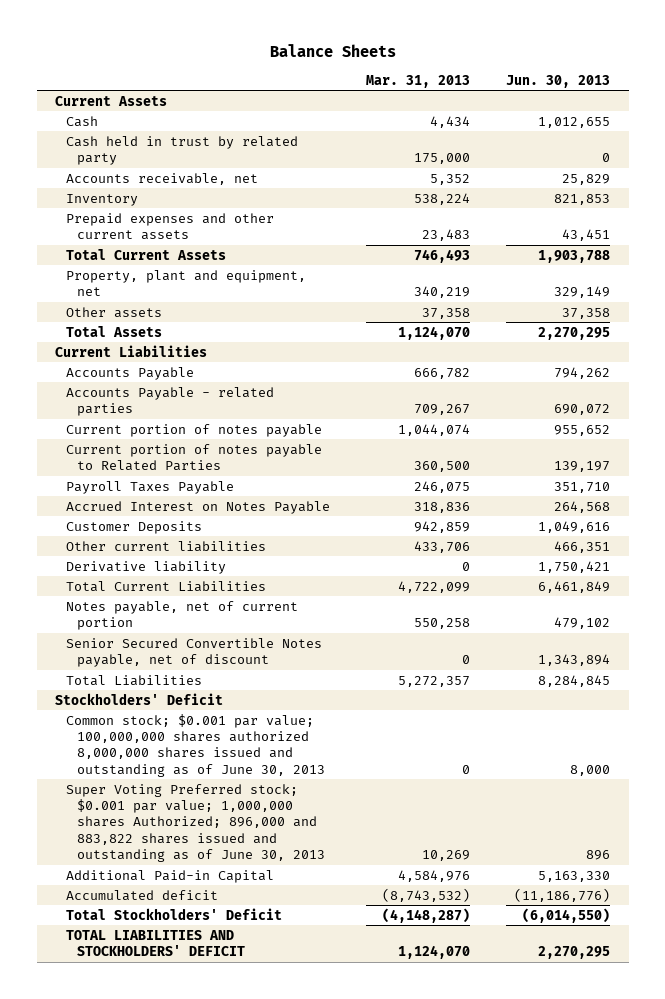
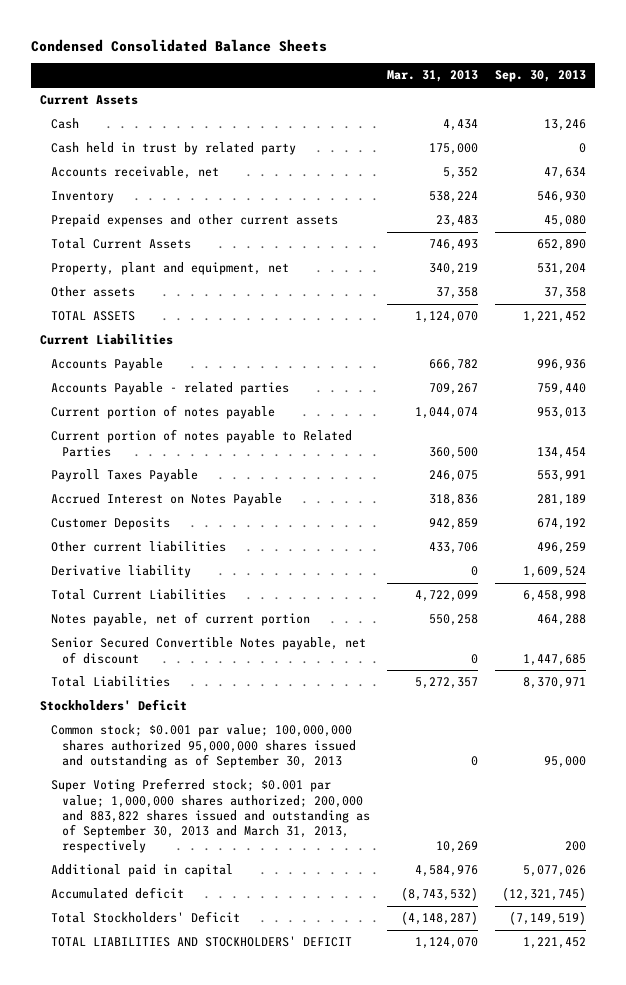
[269,43,396,57] Balance Sheets -> [31,38,328,52] Condensed Consolidated Balance Sheets
[506,74,611,88] Jun. 30, 2013 -> none
none -> [495,70,587,83] Sep. 30, 2013
[65,325,162,337] Total Assets -> [50,311,135,322] TOTAL ASSETS
[65,713,325,777] Common stock; $0.001 par value; 100,000,000 shares authorized 8,000,000 shares issued and outstanding as of June 30, 2013 -> [50,724,356,768] Common stock; $0.001 par value; 100,000,000 shares authorized 95,000,000 shares issued and outstanding as of September 30, 2013
[65,783,325,863] Super Voting Preferred stock; $0.001 par value; 1,000,000 shares Authorized; 896,000 and 883,822 shares issued and outstanding as of June 30, 2013 -> [50,778,370,854] Super Voting Preferred stock; $0.001 par value; 1,000,000 shares authorized; 200,000 and 883,822 shares issued and outstanding as of September 30, 2013 and March 31, 2013, respectively
[65,869,274,883] Additional Paid-in Capital -> [50,864,233,878] Additional paid in capital

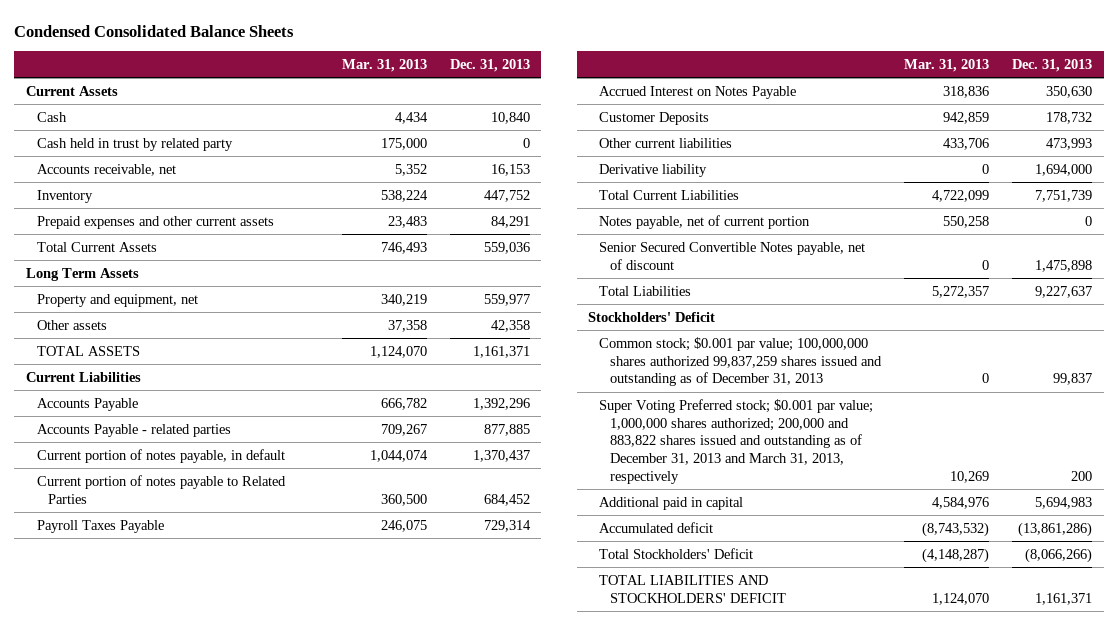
[495,70,587,83] Sep. 30, 2013 -> none
none -> [449,58,530,72] Dec. 31, 2013
none -> [25,267,139,281] Long Term Assets
[50,262,289,276] Property, plant and equipment, net -> [36,293,198,307] Property and equipment, net
[50,405,275,420] Current portion of notes payable -> [36,448,285,463] Current portion of notes payable, in default
[50,724,356,768] Common stock; $0.001 par value; 100,000,000 shares authorized 95,000,000 shares issued and outstanding as of September 30, 2013 -> [599,336,883,387] Common stock; $0.001 par value; 100,000,000 shares authorized 99,837,259 shares issued and outstanding as of December 31, 2013
[50,778,370,854] Super Voting Preferred stock; $0.001 par value; 1,000,000 shares authorized; 200,000 and 883,822 shares issued and outstanding as of September 30, 2013 and March 31, 2013, respectively -> [599,398,874,484] Super Voting Preferred stock; $0.001 par value; 1,000,000 shares authorized; 200,000 and 883,822 shares issued and outstanding as of December 31, 2013 and March 31, 2013, respectively

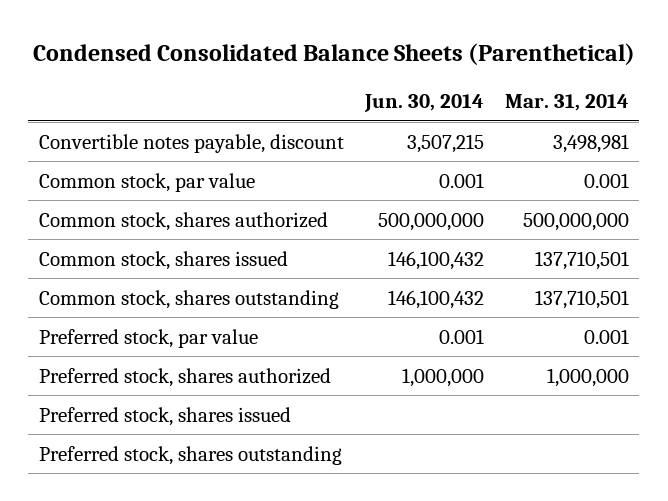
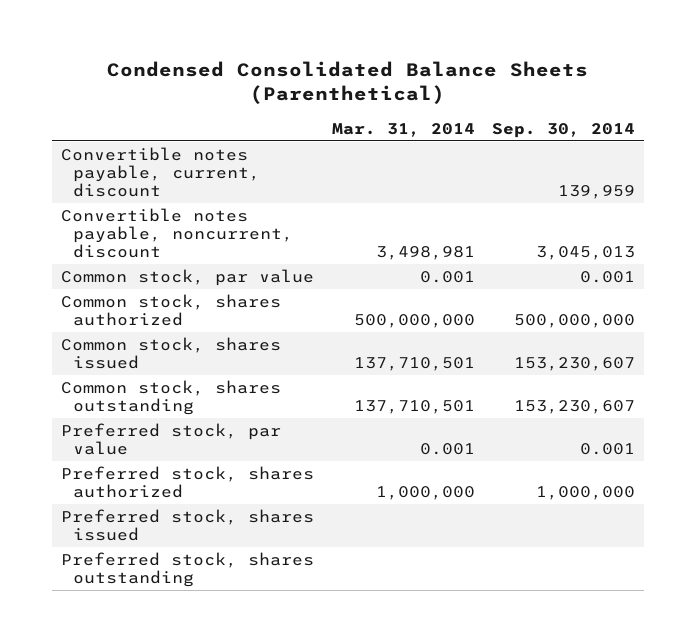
[363,94,484,113] Jun. 30, 2014 -> none
none -> [492,122,636,138] Sep. 30, 2014
none -> [61,146,260,198] Convertible notes payable, current, discount
[38,133,344,153] Convertible notes payable, discount -> [61,207,293,259] Convertible notes payable, noncurrent, discount

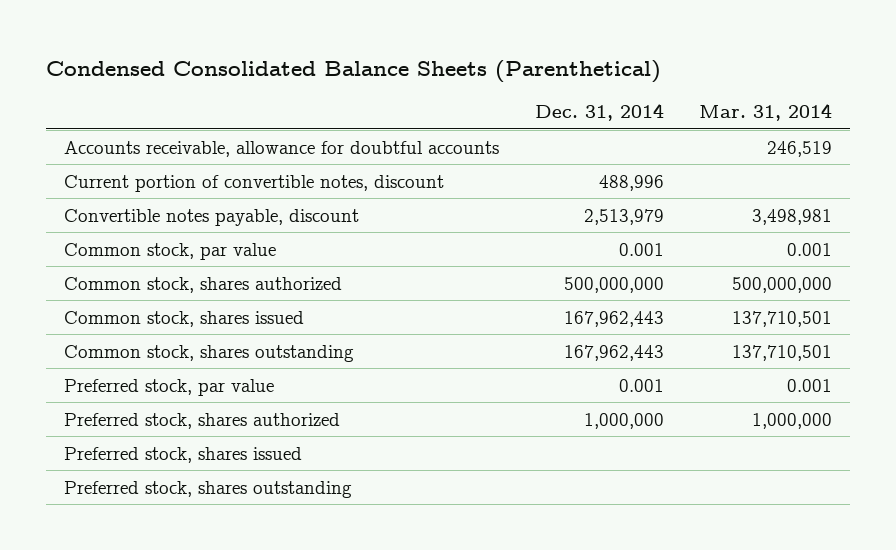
[492,122,636,138] Sep. 30, 2014 -> none
none -> [534,102,664,121] Dec. 31, 2014
none -> [64,140,500,157] Accounts receivable, allowance for doubtful accounts
[61,146,260,198] Convertible notes payable, current, discount -> [64,174,445,192] Current portion of convertible notes, discount
[61,207,293,259] Convertible notes payable, noncurrent, discount -> [64,208,360,226] Convertible notes payable, discount

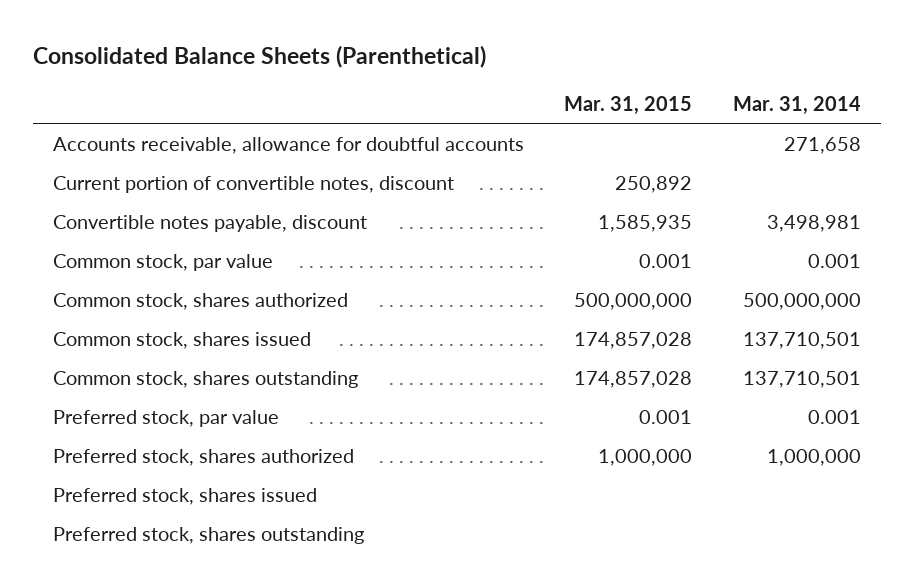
[46,59,662,83] Condensed Consolidated Balance Sheets (Parenthetical) -> [33,45,487,69] Consolidated Balance Sheets (Parenthetical)
[534,102,664,121] Dec. 31, 2014 -> none
none -> [564,95,693,115] Mar. 31, 2015
[767,140,833,157] 246,519 -> [783,136,861,154] 271,658

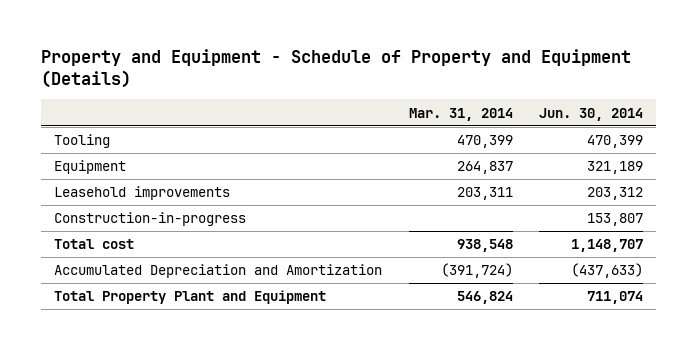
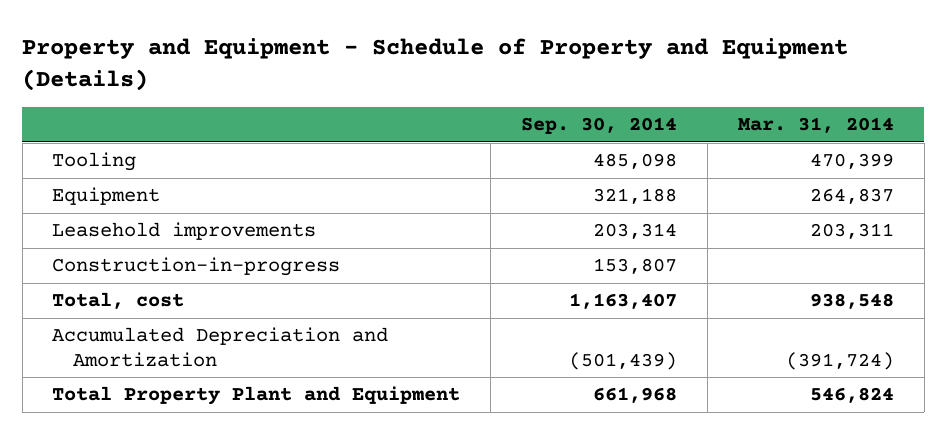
[539,107,644,121] Jun. 30, 2014 -> none
none -> [521,117,678,135] Sep. 30, 2014
[54,239,135,250] Total cost -> [52,292,185,310] Total, cost

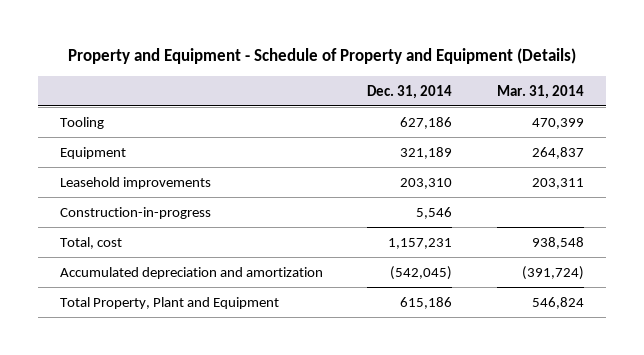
[521,117,678,135] Sep. 30, 2014 -> none
none -> [367,84,453,99] Dec. 31, 2014
[52,327,389,367] Accumulated Depreciation and Amortization -> [60,266,324,279] Accumulated depreciation and amortization
[52,386,461,406] Total Property Plant and Equipment -> [60,296,280,309] Total Property, Plant and Equipment

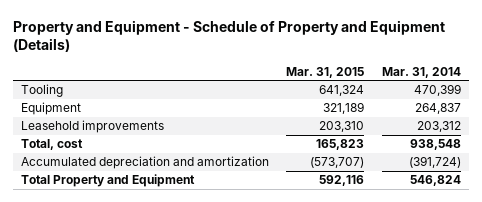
[367,84,453,99] Dec. 31, 2014 -> none
none -> [286,66,365,78] Mar. 31, 2015
[60,206,212,219] Construction-in-progress -> none
[531,177,584,189] 203,311 -> [416,121,461,133] 203,312
[60,296,280,309] Total Property, Plant and Equipment -> [21,174,196,188] Total Property and Equipment

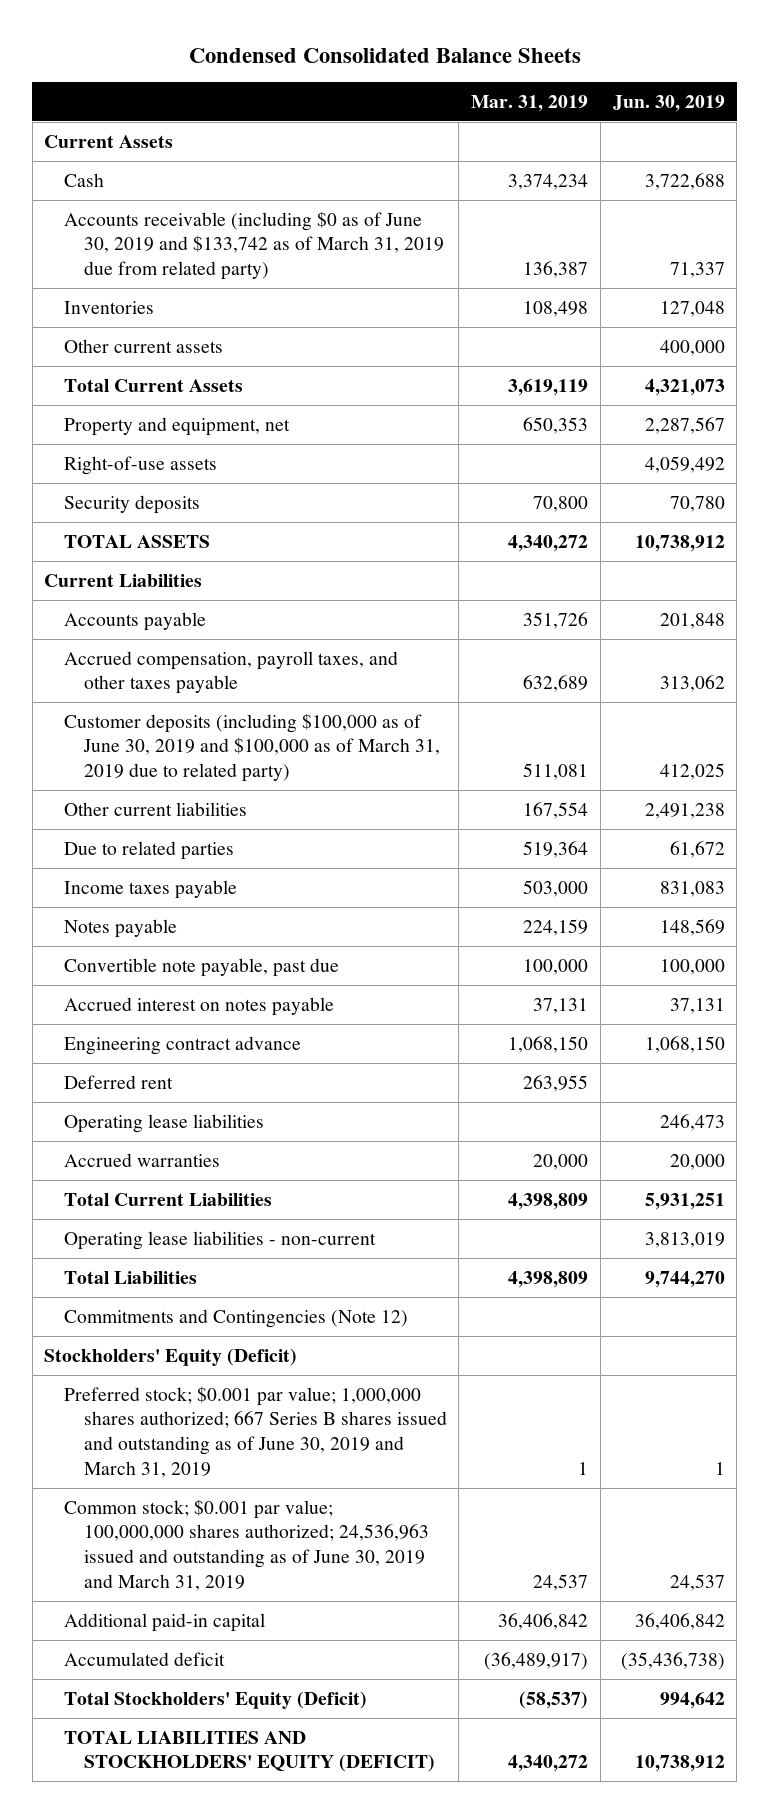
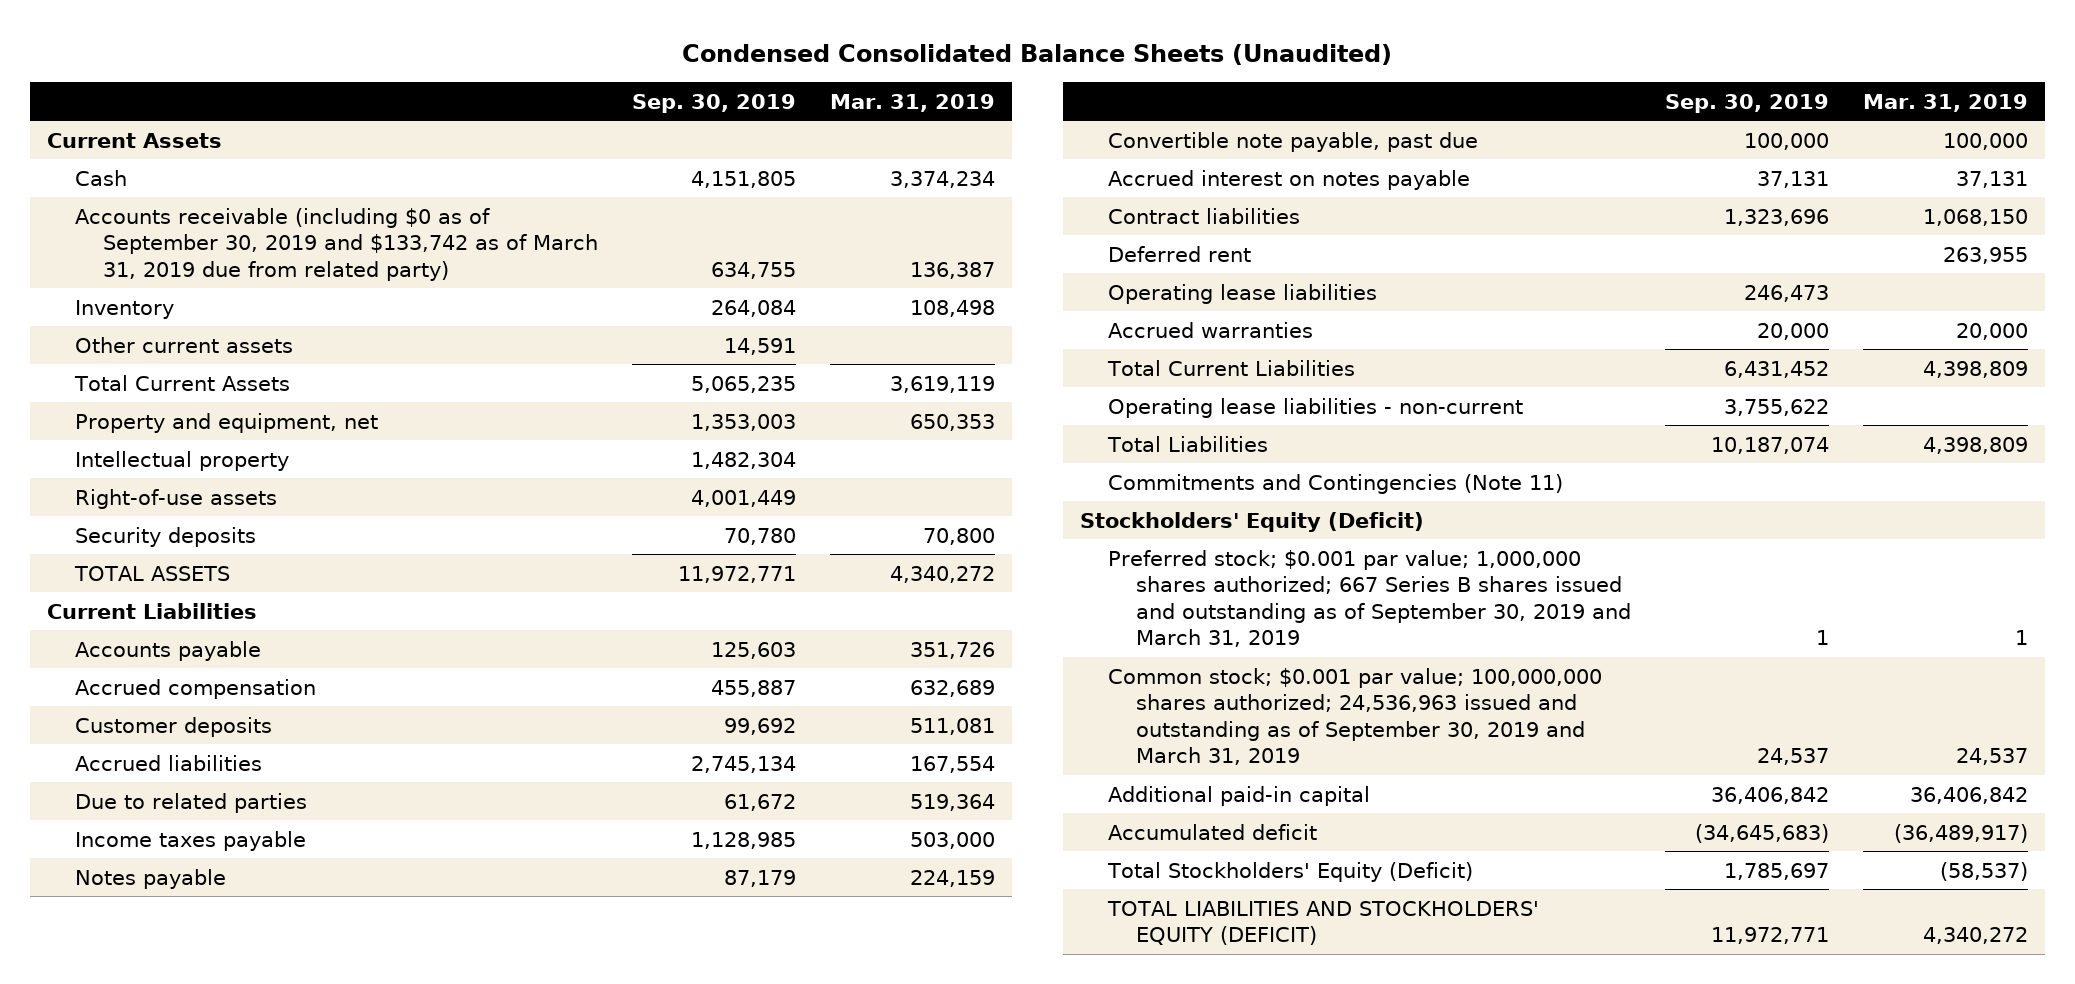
[188,47,581,63] Condensed Consolidated Balance Sheets -> [682,43,1393,65] Condensed Consolidated Balance Sheets (Unaudited)
[612,94,725,112] Jun. 30, 2019 -> none
none -> [632,93,797,113] Sep. 30, 2019
[64,210,444,281] Accounts receivable (including $0 as of June 30, 2019 and $133,742 as of March 31, 2019 due from related party) -> [75,207,599,281] Accounts receivable (including $0 as of September 30, 2019 and $133,742 as of March 31, 2019 due from related party)
[64,300,155,314] Inventories -> [75,299,175,319] Inventory
none -> [75,450,290,471] Intellectual property
[64,650,399,695] Accrued compensation, payroll taxes, and other taxes payable -> [75,678,317,699] Accrued compensation
[64,712,440,783] Customer deposits (including $100,000 as of June 30, 2019 and $100,000 as of March 31, 2019 due to related party) -> [75,716,273,737] Customer deposits
[64,801,248,816] Other current liabilities -> [75,754,263,771] Accrued liabilities
[64,1035,302,1055] Engineering contract advance -> [1107,207,1300,224] Contract liabilities
[64,1308,409,1328] Commitments and Contingencies (Note 12) -> [1107,473,1563,494] Commitments and Contingencies (Note 11)
[64,1385,447,1478] Preferred stock; $0.001 par value; 1,000,000 shares authorized; 667 Series B shares issued and outstanding as of June 30, 2019 and March 31, 2019 -> [1107,549,1632,648] Preferred stock; $0.001 par value; 1,000,000 shares authorized; 667 Series B shares issued and outstanding as of September 30, 2019 and March 31, 2019
[64,1498,429,1591] Common stock; $0.001 par value; 100,000,000 shares authorized; 24,536,963 issued and outstanding as of June 30, 2019 and March 31, 2019 -> [1107,667,1602,766] Common stock; $0.001 par value; 100,000,000 shares authorized; 24,536,963 issued and outstanding as of September 30, 2019 and March 31, 2019

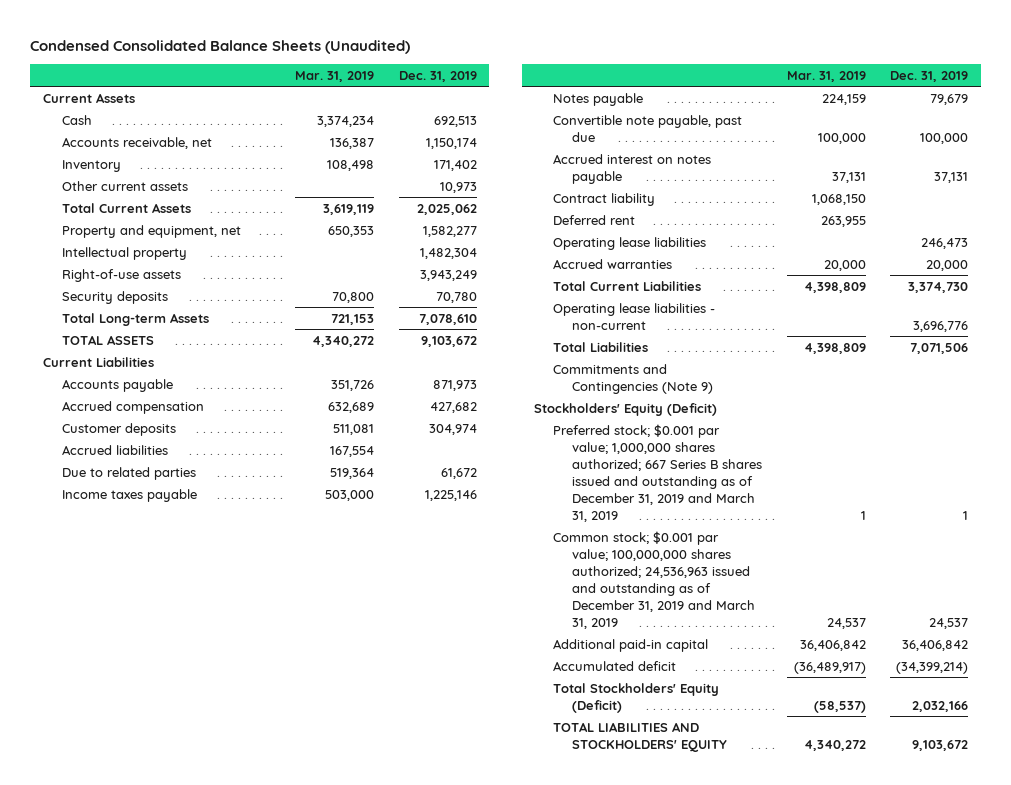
[632,93,797,113] Sep. 30, 2019 -> none
none -> [398,70,477,82] Dec. 31, 2019
[75,207,599,281] Accounts receivable (including $0 as of September 30, 2019 and $133,742 as of March 31, 2019 due from related party) -> [61,136,212,149] Accounts receivable, net
none -> [61,312,209,326] Total Long-term Assets
[1107,207,1300,224] Contract liabilities -> [553,192,656,206] Contract liability
[1107,473,1563,494] Commitments and Contingencies (Note 11) -> [553,363,714,394] Commitments and Contingencies (Note 9)
[1107,549,1632,648] Preferred stock; $0.001 par value; 1,000,000 shares authorized; 667 Series B shares issued and outstanding as of September 30, 2019 and March 31, 2019 -> [553,423,763,522] Preferred stock; $0.001 par value; 1,000,000 shares authorized; 667 Series B shares issued and outstanding as of December 31, 2019 and March 31, 2019
[1107,667,1602,766] Common stock; $0.001 par value; 100,000,000 shares authorized; 24,536,963 issued and outstanding as of September 30, 2019 and March 31, 2019 -> [553,530,756,629] Common stock; $0.001 par value; 100,000,000 shares authorized; 24,536,963 issued and outstanding as of December 31, 2019 and March 31, 2019
[1106,900,1539,946] TOTAL LIABILITIES AND STOCKHOLDERS' EQUITY (DEFICIT) -> [553,721,728,752] TOTAL LIABILITIES AND STOCKHOLDERS' EQUITY

